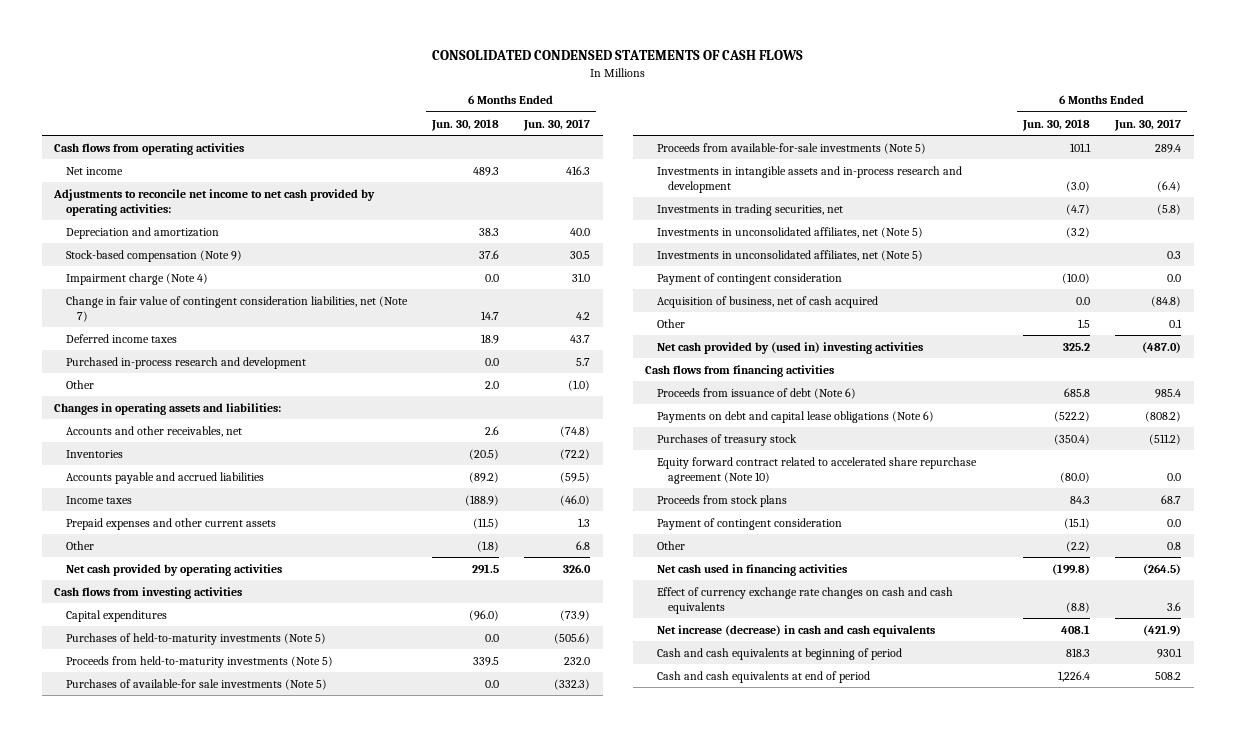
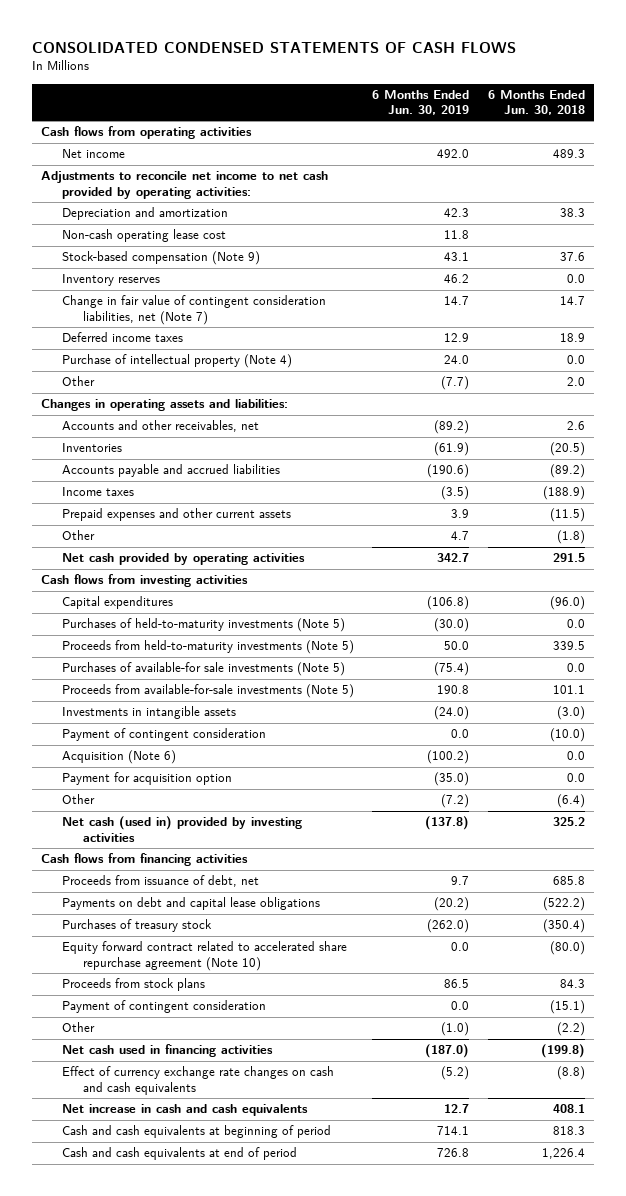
[523,118,591,131] Jun. 30, 2017 -> none
none -> [372,90,470,116] 6 Months Ended Jun. 30, 2019
none -> [62,229,227,243] Non-cash operating lease cost
[65,272,208,285] Impairment charge (Note 4) -> none
none -> [62,274,161,287] Inventory reserves
[65,356,306,369] Purchased in-process research and development -> [62,354,293,369] Purchase of intellectual property (Note 4)
[656,203,843,216] Investments in trading securities, net -> none
[656,226,923,238] Investments in unconsolidated affiliates, net (Note 5) -> none
[656,249,923,261] Investments in unconsolidated affiliates, net (Note 5) -> none
[656,165,962,193] Investments in intangible assets and in-process research and development -> [62,706,237,720] Investments in intangible assets
[656,295,878,308] Acquisition of business, net of cash acquired -> [62,750,177,765] Acquisition (Note 6)
none -> [62,772,233,786] Payment for acquisition option
[1077,318,1090,328] 1.5 -> [556,794,585,809] (6.4)
[656,341,923,354] Net cash provided by (used in) investing activities -> [62,816,303,842] Net cash (used in) provided by investing activities
[656,387,856,399] Proceeds from issuance of debt (Note 6) -> [62,875,260,888] Proceeds from issuance of debt, net
[656,410,934,423] Payments on debt and capital lease obligations (Note 6) -> [62,897,321,911] Payments on debt and capital lease obligations
[656,624,935,637] Net increase (decrease) in cash and cash equivalents -> [62,1104,309,1117] Net increase in cash and cash equivalents

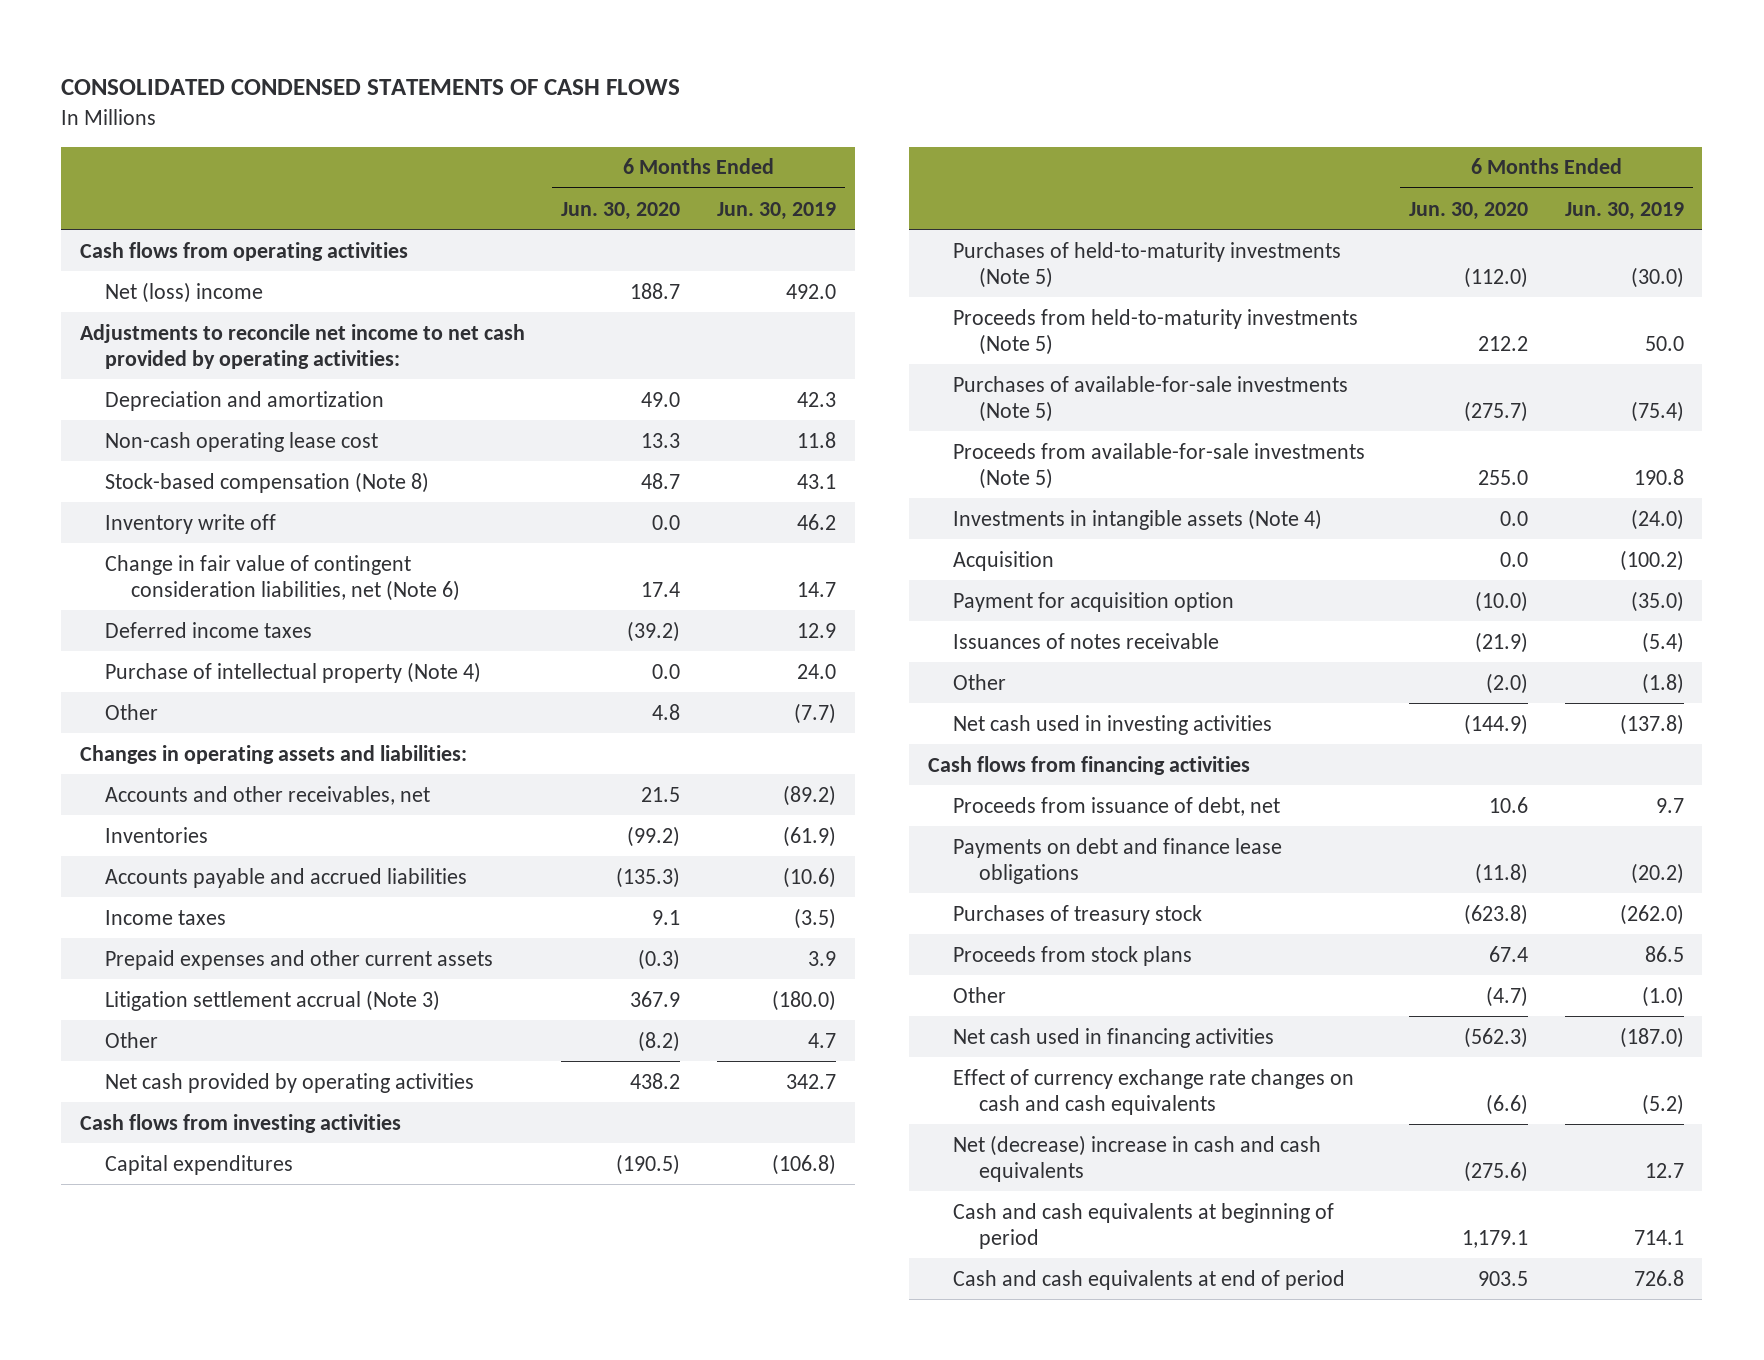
[487,90,585,116] 6 Months Ended Jun. 30, 2018 -> none
none -> [561,201,681,220] Jun. 30, 2020
[62,149,126,159] Net income -> [105,281,264,303] Net (loss) income
[62,251,261,266] Stock-based compensation (Note 9) -> [105,471,430,493] Stock-based compensation (Note 8)
[62,274,161,287] Inventory reserves -> [105,513,277,534] Inventory write off
[62,295,327,325] Change in fair value of contingent consideration liabilities, net (Note 7) -> [105,554,460,601] Change in fair value of contingent consideration liabilities, net (Note 6)
[427,464,470,479] (190.6) -> [783,866,837,888] (10.6)
none -> [105,989,441,1011] Litigation settlement accrual (Note 3)
[62,662,346,677] Purchases of available-for sale investments (Note 5) -> [953,375,1349,422] Purchases of available-for-sale investments (Note 5)
[62,728,267,742] Payment of contingent consideration -> none
[62,750,177,765] Acquisition (Note 6) -> none
[62,706,237,720] Investments in intangible assets -> [953,508,1323,530] Investments in intangible assets (Note 4)
none -> [953,550,1055,571] Acquisition
none -> [953,632,1220,649] Issuances of notes receivable
[441,794,470,809] (7.2) -> [1642,672,1685,694] (1.8)
[62,816,303,842] Net cash (used in) provided by investing activities -> [953,714,1273,735] Net cash used in investing activities
[62,897,321,911] Payments on debt and capital lease obligations -> [953,837,1283,884] Payments on debt and finance lease obligations
[62,941,348,971] Equity forward contract related to accelerated share repurchase agreement (Note 10) -> none
[62,1000,267,1014] Payment of contingent consideration -> none
[62,1104,309,1117] Net increase in cash and cash equivalents -> [953,1134,1322,1182] Net (decrease) increase in cash and cash equivalents

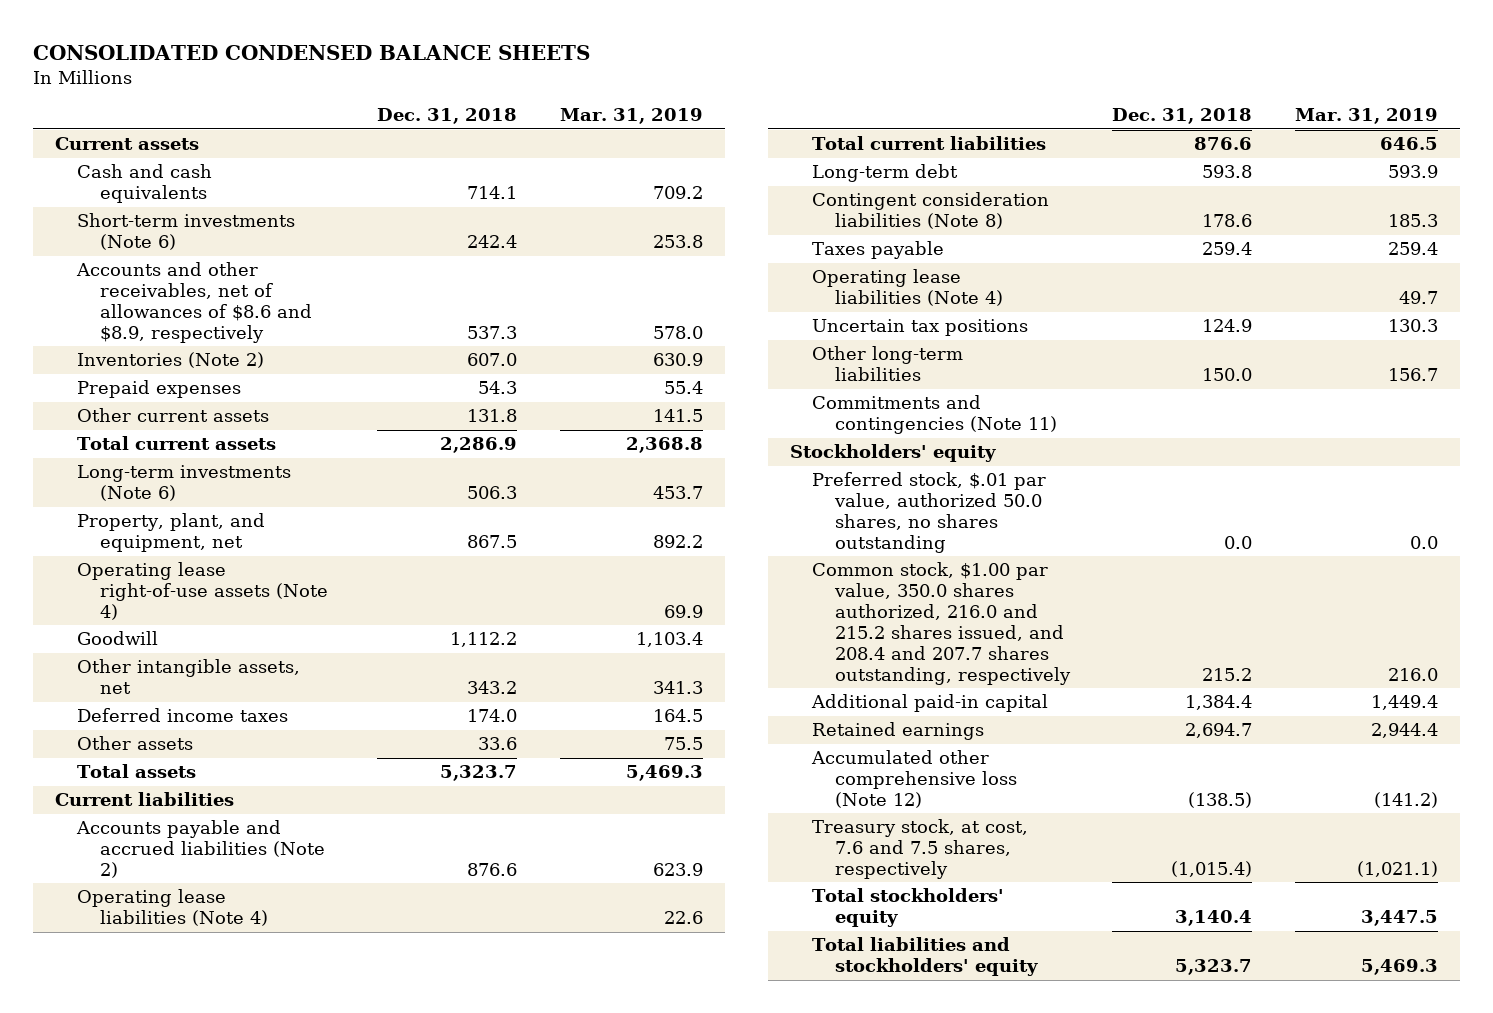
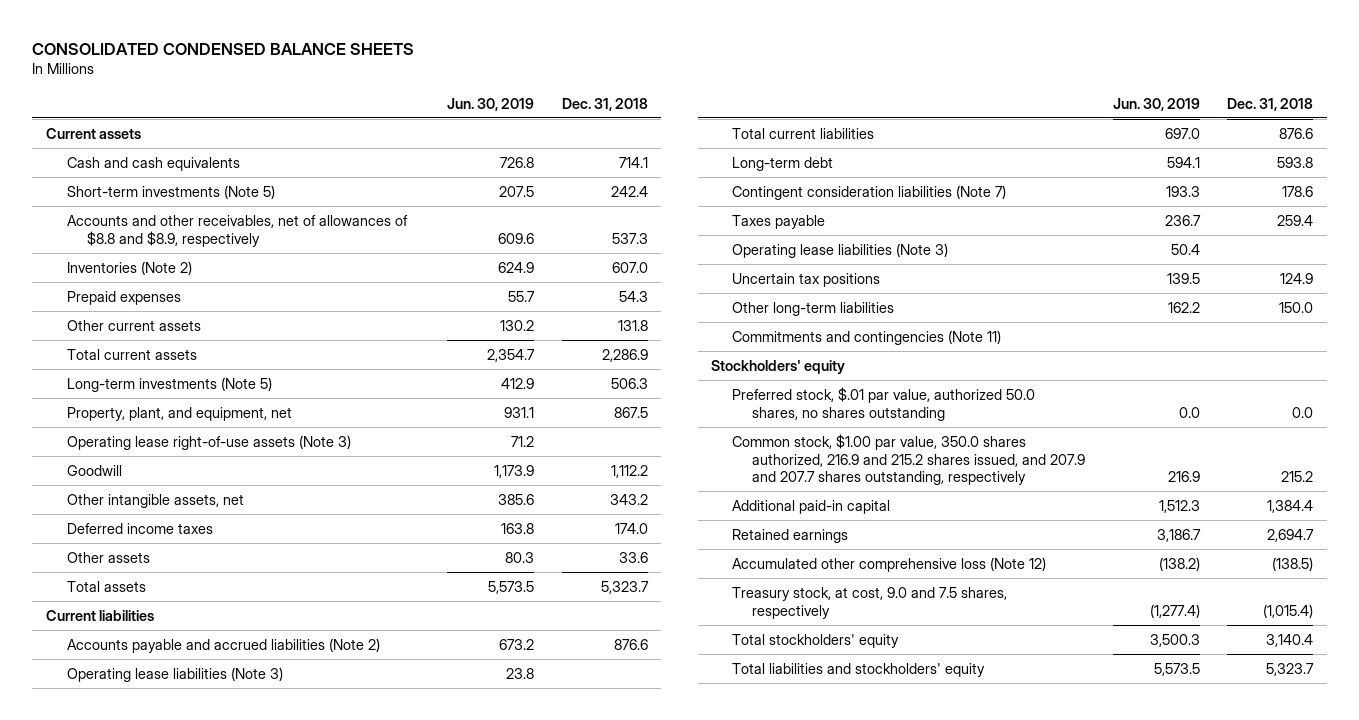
[560,108,704,125] Mar. 31, 2019 -> none
none -> [447,97,535,111] Jun. 30, 2019
[77,213,296,251] Short-term investments (Note 6) -> [66,184,275,199] Short-term investments (Note 5)
[76,262,312,343] Accounts and other receivables, net of allowances of $8.6 and $8.9, respectively -> [66,214,408,247] Accounts and other receivables, net of allowances of $8.8 and $8.9, respectively
[77,465,292,502] Long-term investments (Note 6) -> [66,376,272,392] Long-term investments (Note 5)
[77,562,328,621] Operating lease right-of-use assets (Note 4) -> [66,434,351,450] Operating lease right-of-use assets (Note 3)
[77,889,268,927] Operating lease liabilities (Note 4) -> [66,666,283,682] Operating lease liabilities (Note 3)
[812,192,1050,230] Contingent consideration liabilities (Note 8) -> [731,184,1006,200] Contingent consideration liabilities (Note 7)
[812,269,1003,307] Operating lease liabilities (Note 4) -> [731,242,948,258] Operating lease liabilities (Note 3)
[812,562,1071,685] Common stock, $1.00 par value, 350.0 shares authorized, 216.0 and 215.2 shares issued, and 208.4 and 207.7 shares outstanding, respectively -> [731,433,1086,486] Common stock, $1.00 par value, 350.0 shares authorized, 216.9 and 215.2 shares issued, and 207.9 and 207.7 shares outstanding, respectively
[812,819,1029,880] Treasury stock, at cost, 7.6 and 7.5 shares, respectively -> [731,586,1007,619] Treasury stock, at cost, 9.0 and 7.5 shares, respectively

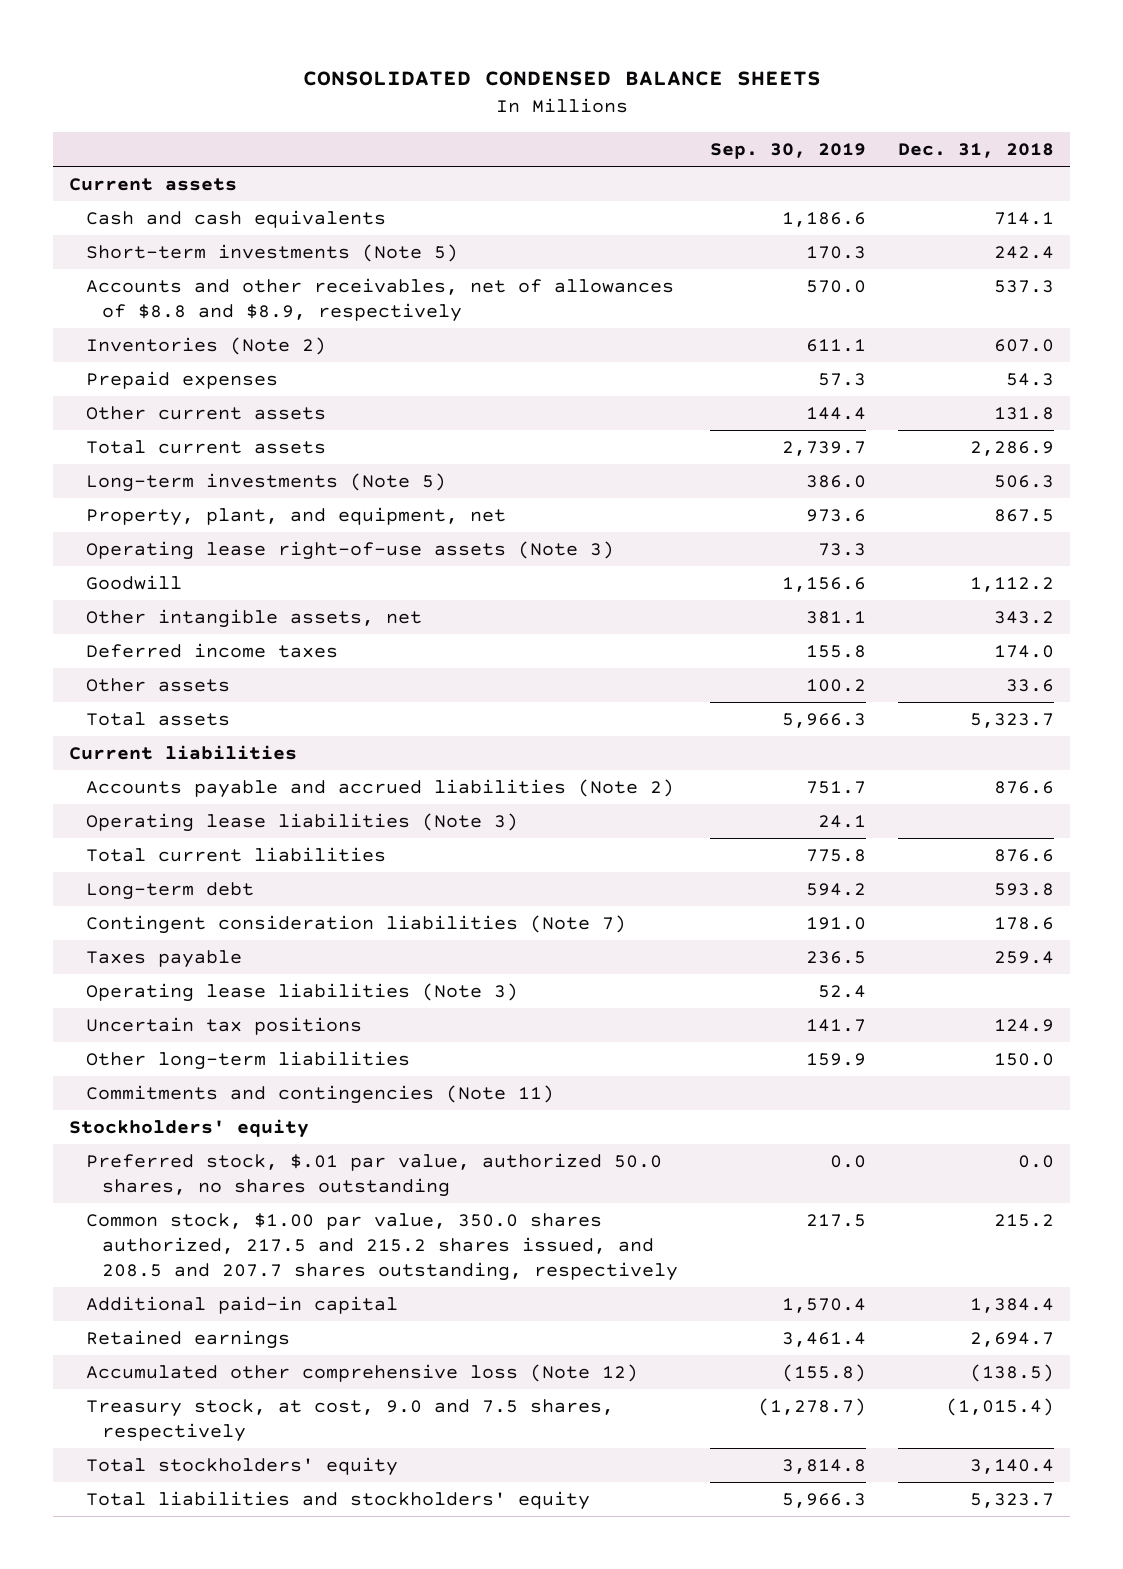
[447,97,535,111] Jun. 30, 2019 -> none
none -> [710,143,867,160] Sep. 30, 2019
[731,433,1086,486] Common stock, $1.00 par value, 350.0 shares authorized, 216.9 and 215.2 shares issued, and 207.9 and 207.7 shares outstanding, respectively -> [85,1212,679,1281] Common stock, $1.00 par value, 350.0 shares authorized, 217.5 and 215.2 shares issued, and 208.5 and 207.7 shares outstanding, respectively

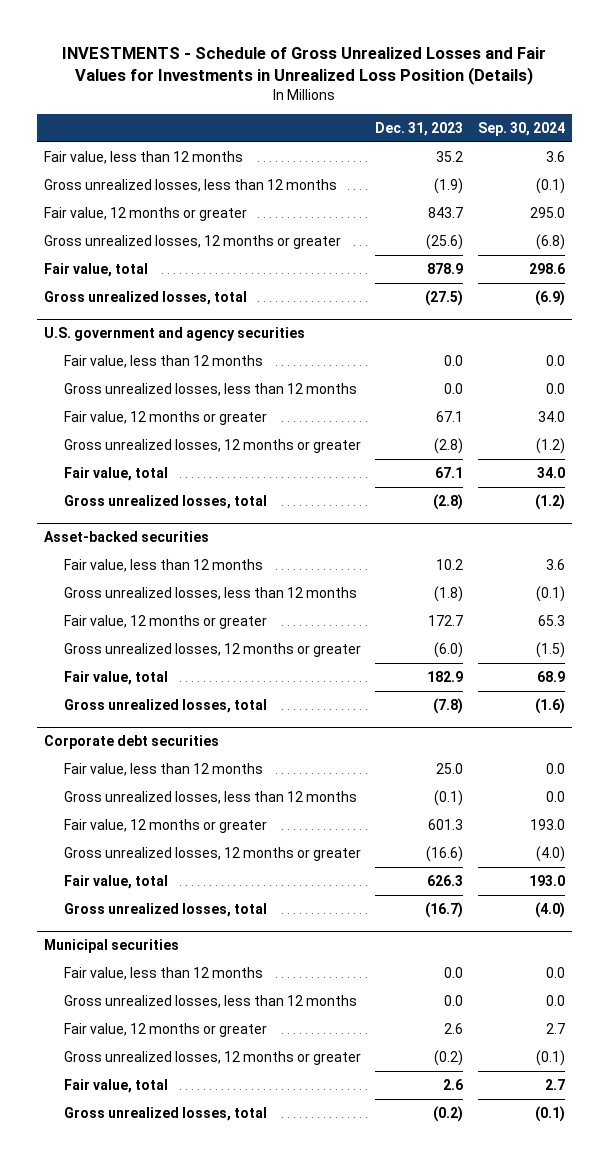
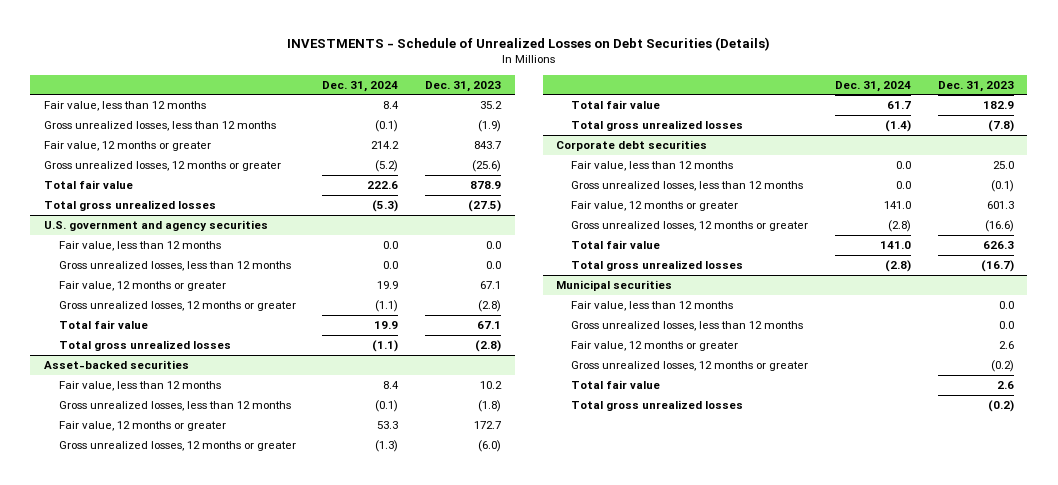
[62,46,547,85] INVESTMENTS - Schedule of Gross Unrealized Losses and Fair Values for Investments in Unrealized Loss Position (Details) -> [286,37,770,52] INVESTMENTS - Schedule of Unrealized Losses on Debt Securities (Details)
[477,121,565,136] Sep. 30, 2024 -> none
none -> [322,80,399,92] Dec. 31, 2024
[43,262,148,277] Fair value, total -> [43,179,133,189] Total fair value
[43,290,247,305] Gross unrealized losses, total -> [43,199,216,211] Total gross unrealized losses
[64,466,169,481] Fair value, total -> [58,319,148,329] Total fair value
[64,494,268,509] Gross unrealized losses, total -> [58,339,231,351] Total gross unrealized losses
[64,670,169,685] Fair value, total -> [571,99,661,109] Total fair value
[64,698,268,713] Gross unrealized losses, total -> [571,119,744,131] Total gross unrealized losses
[64,874,169,889] Fair value, total -> [571,239,661,249] Total fair value
[64,902,268,917] Gross unrealized losses, total -> [571,259,744,271] Total gross unrealized losses
[64,1078,169,1093] Fair value, total -> [571,379,661,389] Total fair value
[64,1106,268,1121] Gross unrealized losses, total -> [571,399,744,411] Total gross unrealized losses

